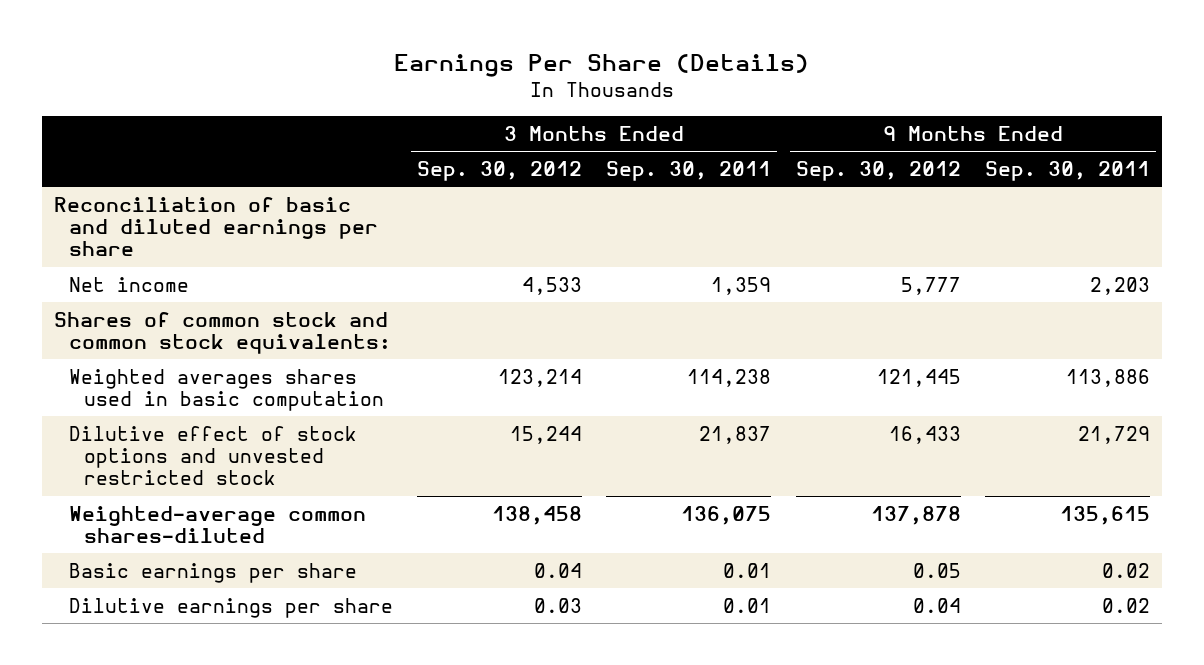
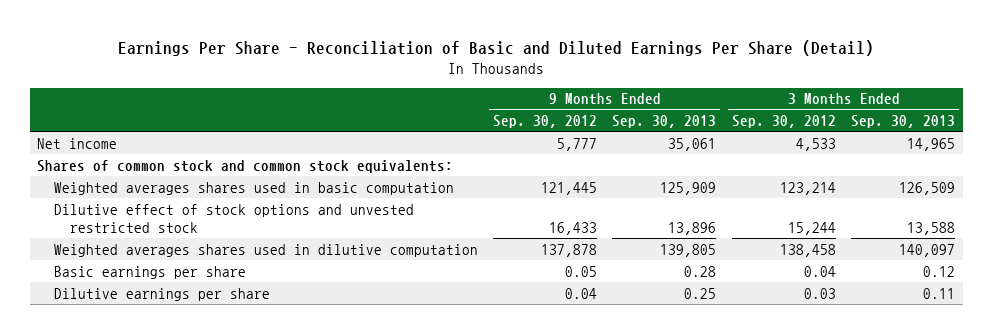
[394,54,810,78] Earnings Per Share (Details) -> [118,39,875,56] Earnings Per Share - Reconciliation of Basic and Diluted Earnings Per Share (Detail)
[606,160,772,181] Sep. 30, 2011 -> none
[985,160,1151,181] Sep. 30, 2011 -> none
none -> [612,115,717,129] Sep. 30, 2013
none -> [851,115,956,129] Sep. 30, 2013
[53,196,378,257] Reconciliation of basic and diluted earnings per share -> none
[68,505,366,544] Weighted-average common shares-diluted -> [53,243,478,257] Weighted averages shares used in dilutive computation

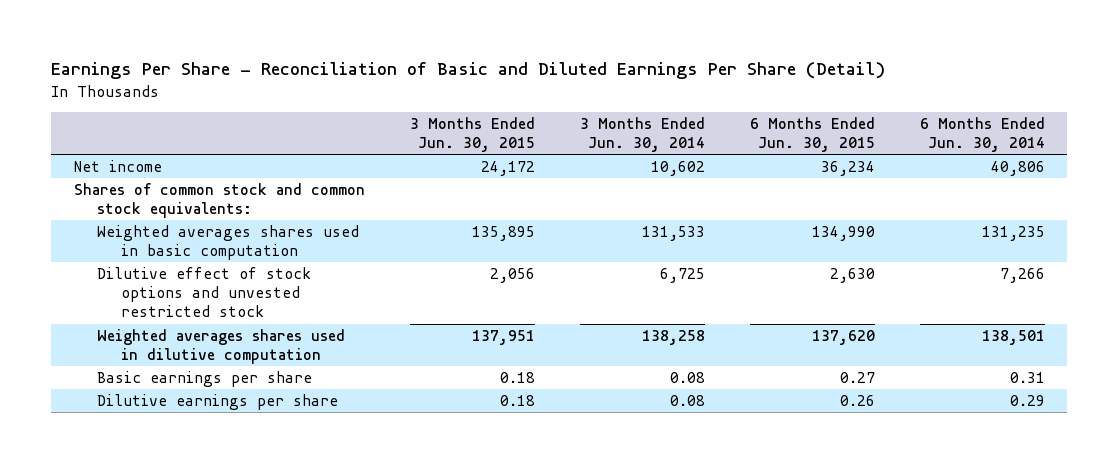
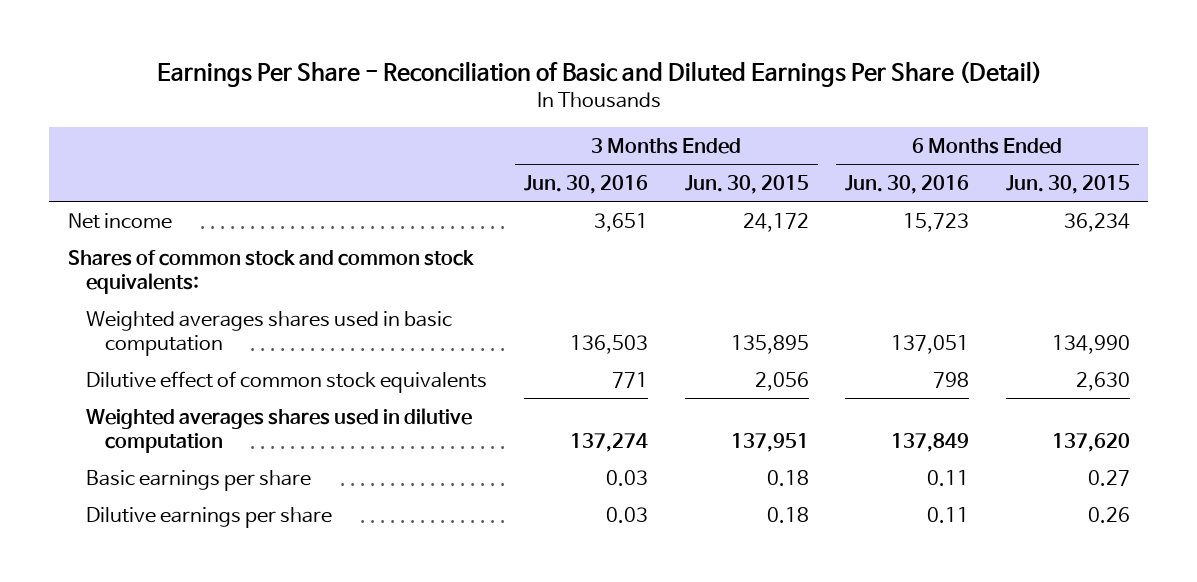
[579,117,705,153] 3 Months Ended Jun. 30, 2014 -> none
[919,117,1045,153] 6 Months Ended Jun. 30, 2014 -> none
none -> [523,175,648,195] Jun. 30, 2016
none -> [845,175,970,195] Jun. 30, 2016
[97,266,312,318] Dilutive effect of stock options and unvested restricted stock -> [86,370,488,393] Dilutive effect of common stock equivalents

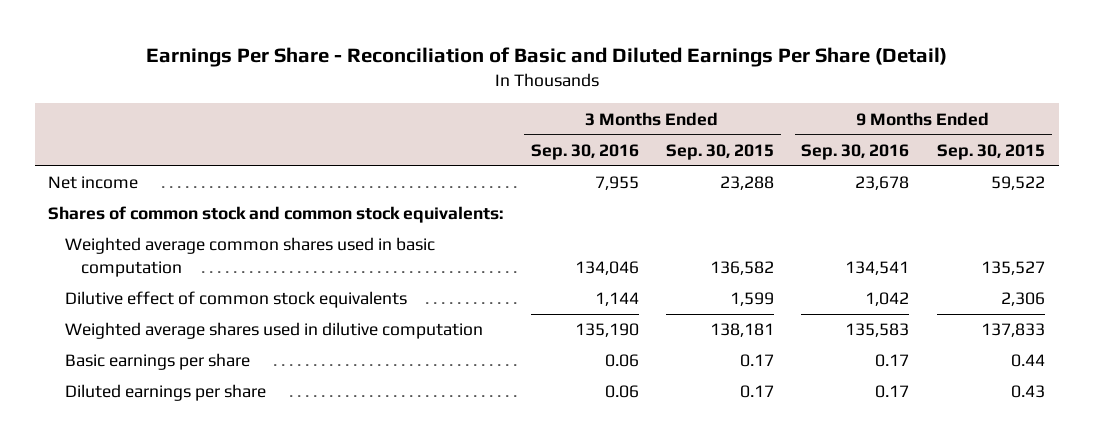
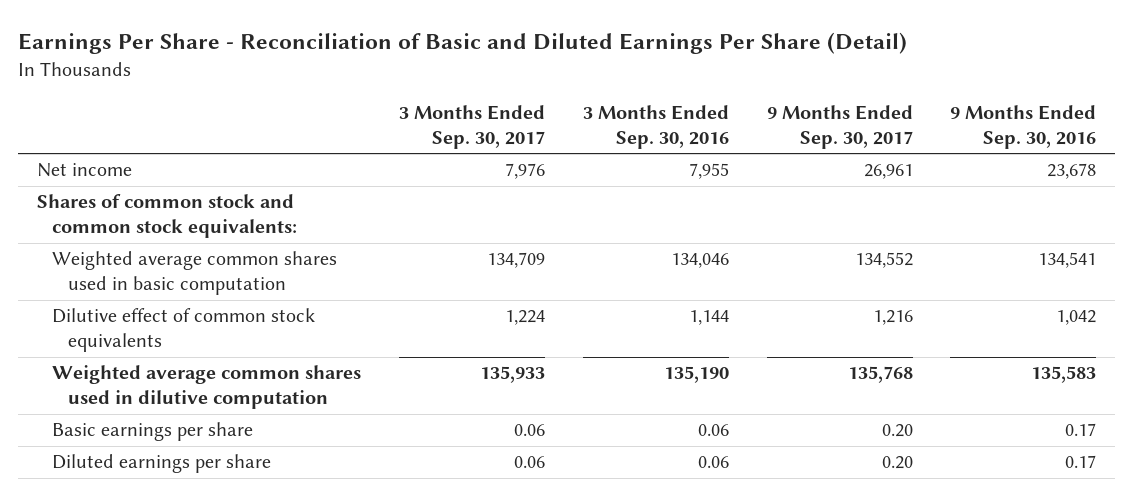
[666,143,775,160] Sep. 30, 2015 -> none
[936,143,1045,160] Sep. 30, 2015 -> none
none -> [399,104,546,149] 3 Months Ended Sep. 30, 2017
none -> [766,104,913,149] 9 Months Ended Sep. 30, 2017
[64,322,483,340] Weighted average shares used in dilutive computation -> [52,365,362,410] Weighted average common shares used in dilutive computation

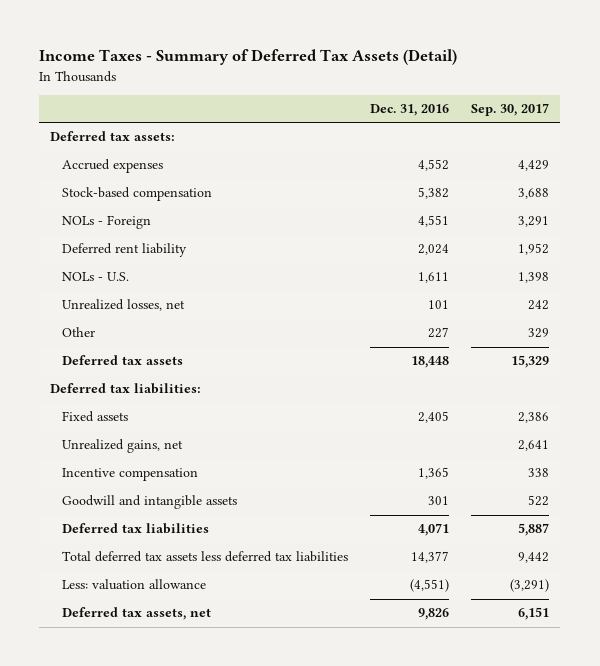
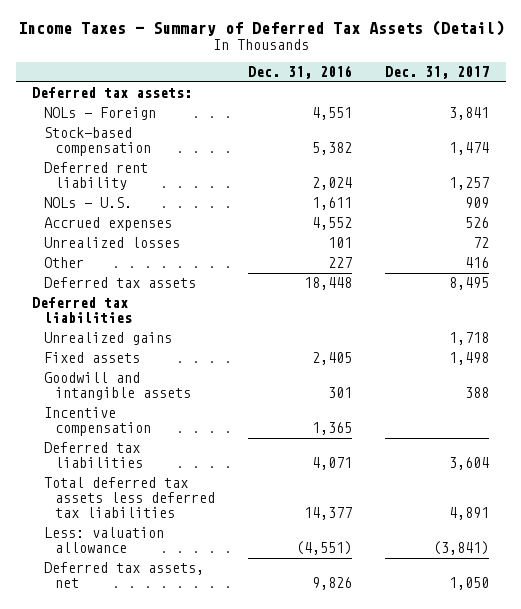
[471,103,550,117] Sep. 30, 2017 -> none
none -> [385,66,490,80] Dec. 31, 2017
[61,187,212,202] Stock-based compensation -> [43,127,152,157] Stock-based compensation
[61,159,163,174] Accrued expenses -> [43,217,172,232] Accrued expenses
[61,299,185,312] Unrealized losses, net -> [43,237,180,249] Unrealized losses
[50,383,202,395] Deferred tax liabilities: -> [32,297,132,324] Deferred tax liabilities
none -> [43,332,172,346] Unrealized gains
[61,439,183,454] Unrealized gains, net -> none
[61,468,198,482] Incentive compensation -> [43,407,152,437] Incentive compensation

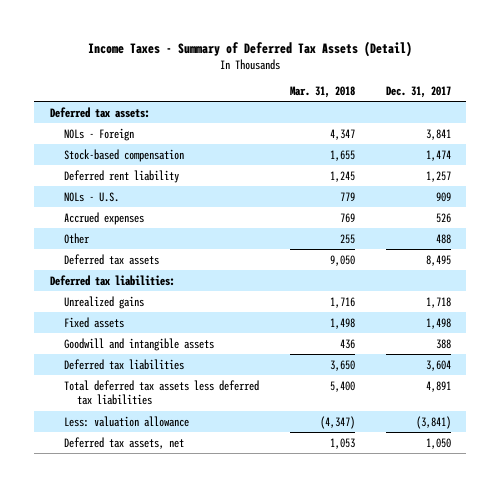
[248,65,353,80] Dec. 31, 2016 -> none
none -> [289,86,355,99] Mar. 31, 2018
[43,237,180,249] Unrealized losses -> none
[465,257,490,269] 416 -> [435,233,451,244] 488
[32,297,132,324] Deferred tax liabilities -> [49,274,175,286] Deferred tax liabilities:
[43,407,152,437] Incentive compensation -> none

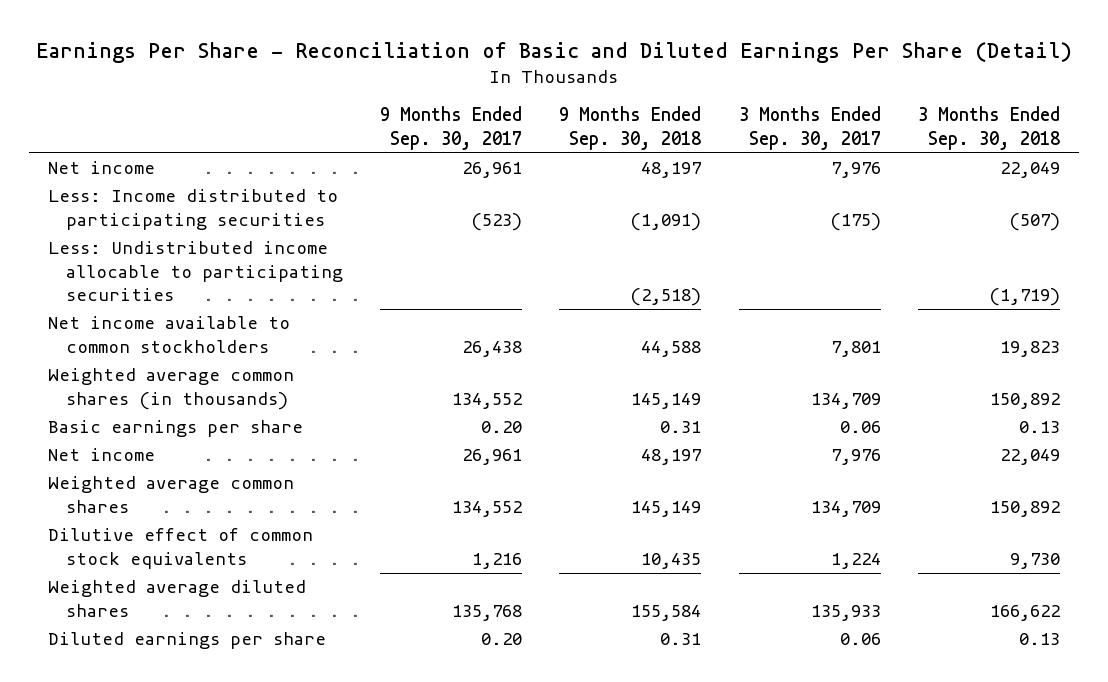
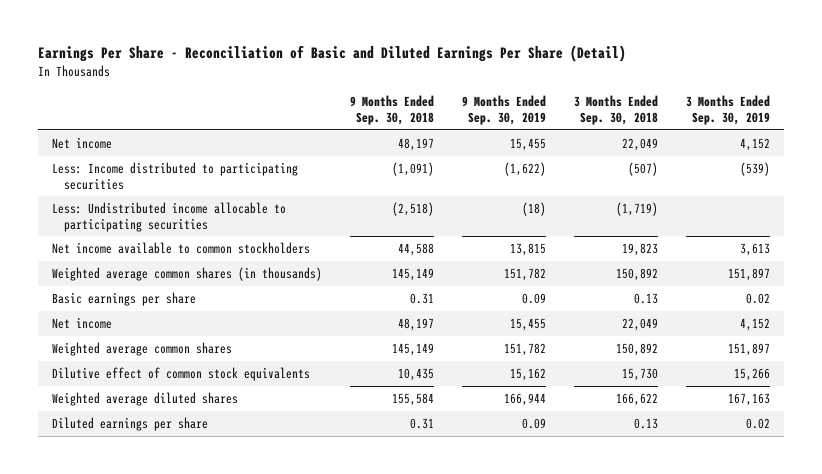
[379,106,522,150] 9 Months Ended Sep. 30, 2017 -> none
[738,106,881,150] 3 Months Ended Sep. 30, 2017 -> none
none -> [461,95,546,125] 9 Months Ended Sep. 30, 2019
none -> [685,95,770,125] 3 Months Ended Sep. 30, 2019
[1010,552,1061,569] 9,730 -> [621,367,658,381] 15,730

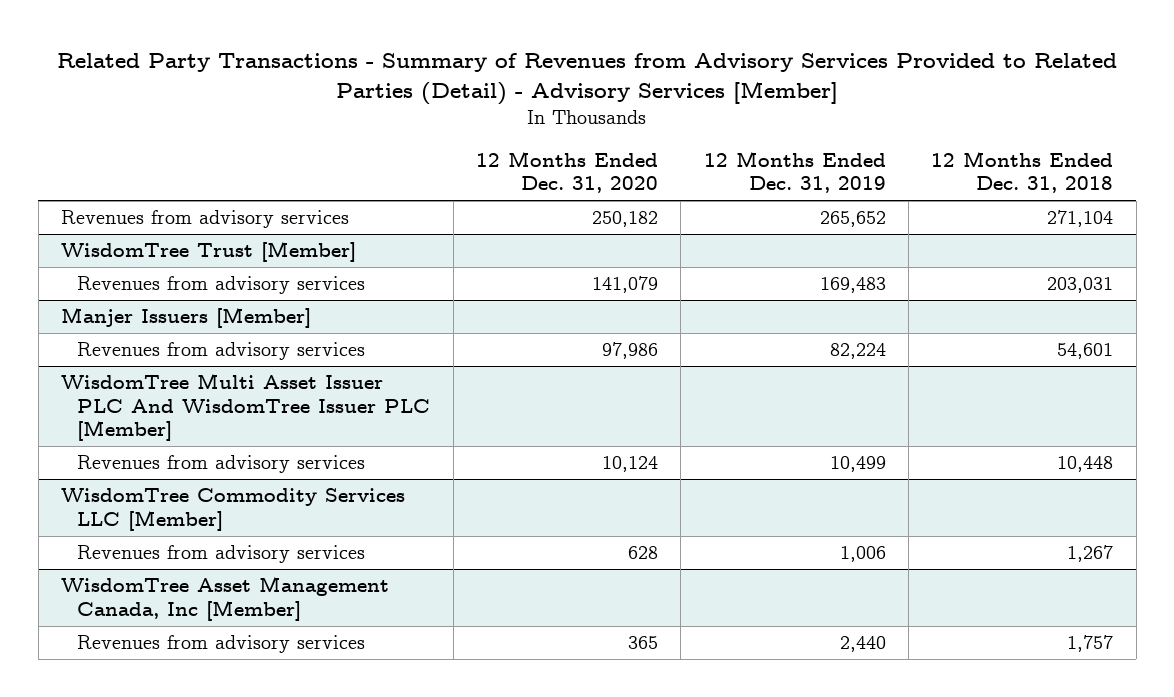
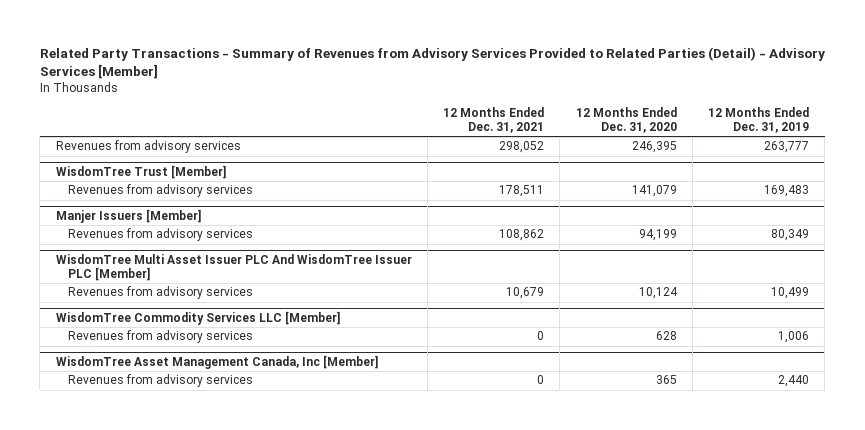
[931,150,1114,194] 12 Months Ended Dec. 31, 2018 -> none
none -> [443,107,545,134] 12 Months Ended Dec. 31, 2021
[591,211,658,228] 250,182 -> [631,141,677,154] 246,395
[819,211,886,228] 265,652 -> [764,141,810,154] 263,777
[601,342,658,360] 97,986 -> [638,229,677,242] 94,199
[829,343,886,360] 82,224 -> [771,229,810,242] 80,349

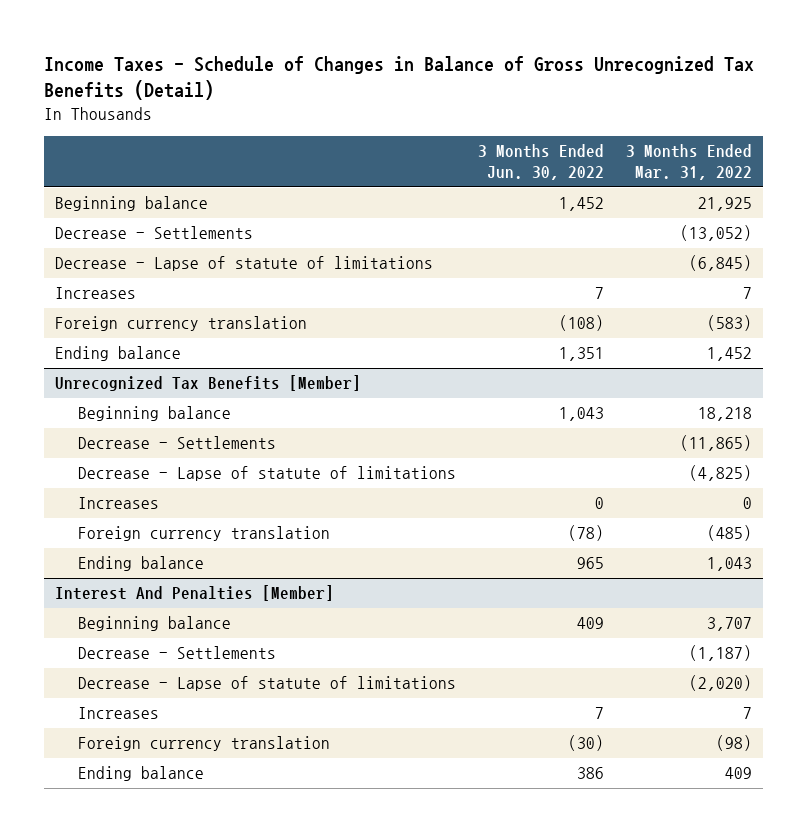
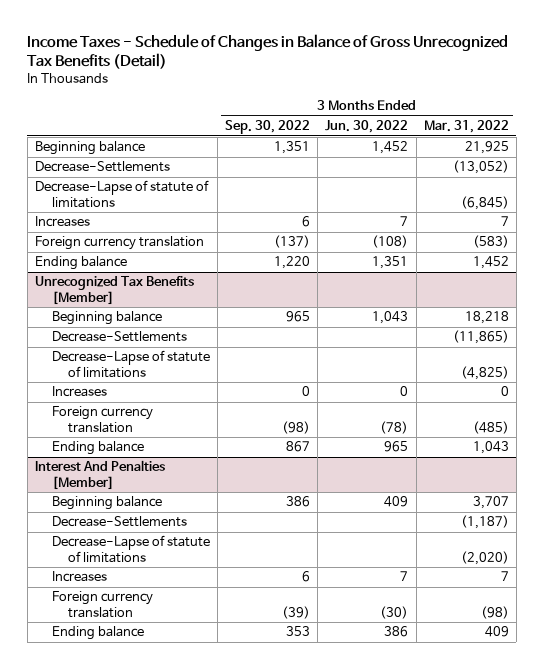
none -> [224,120,310,135] Sep. 30, 2022
[54,226,253,240] Decrease - Settlements -> [34,161,170,173] Decrease-Settlements
[54,256,433,272] Decrease - Lapse of statute of limitations -> [34,180,209,208] Decrease-Lapse of statute of limitations
[78,436,277,450] Decrease - Settlements -> [51,331,187,343] Decrease-Settlements
[78,466,457,482] Decrease - Lapse of statute of limitations -> [51,350,210,378] Decrease-Lapse of statute of limitations
[78,646,277,660] Decrease - Settlements -> [51,516,187,528] Decrease-Settlements
[78,676,457,692] Decrease - Lapse of statute of limitations -> [51,535,210,563] Decrease-Lapse of statute of limitations

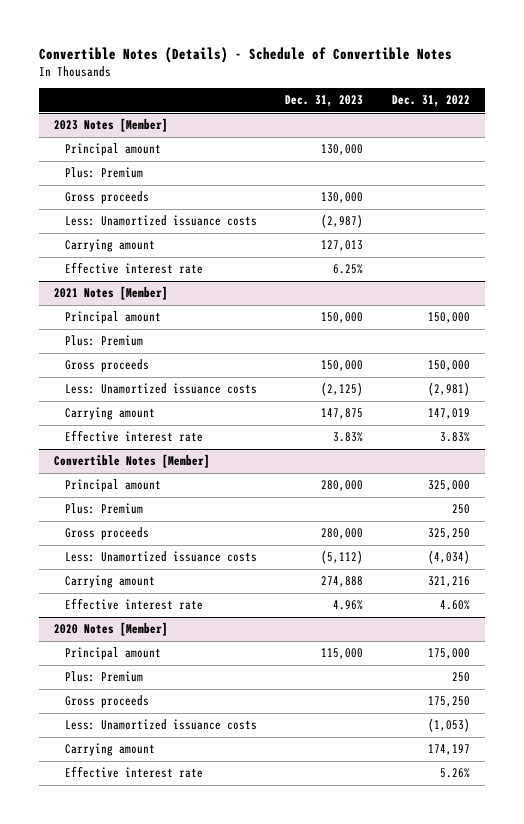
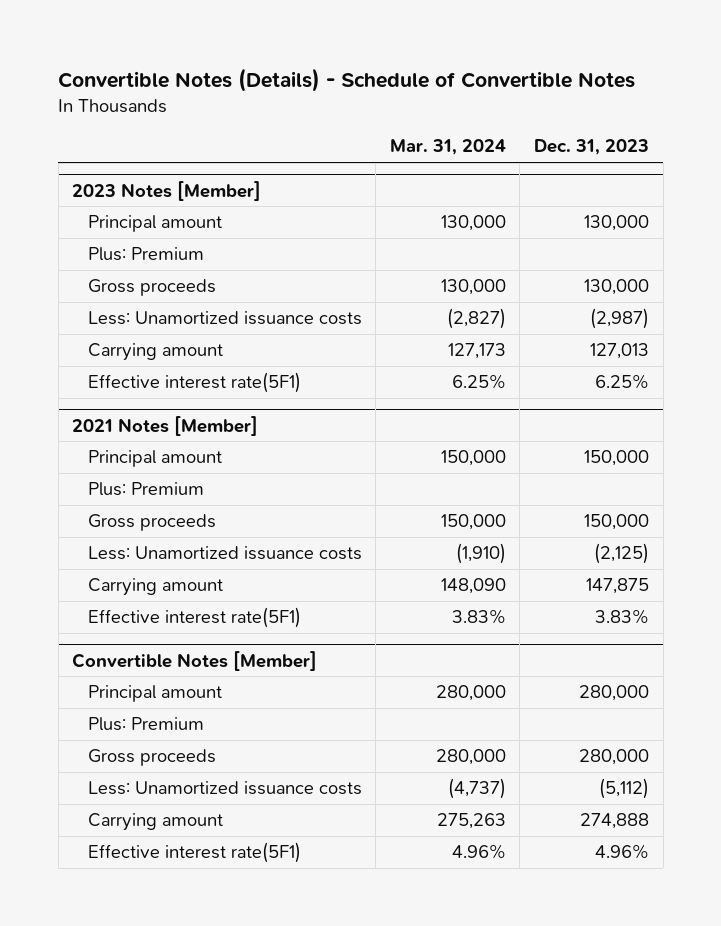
[392,95,471,108] Dec. 31, 2022 -> none
none -> [389,139,506,156] Mar. 31, 2024
[64,262,203,275] Effective interest rate -> [87,372,301,394] Effective interest rate(5F1)
[64,430,203,443] Effective interest rate -> [87,607,301,629] Effective interest rate(5F1)
[53,622,168,637] 2020 Notes [Member] -> none
[64,647,161,661] Principal amount -> none
[64,671,143,683] Plus: Premium -> none
[64,695,149,709] Gross proceeds -> none
[64,719,257,731] Less: Unamortized issuance costs -> none
[64,743,155,757] Carrying amount -> none
[64,766,203,779] Effective interest rate -> none
[64,598,203,611] Effective interest rate -> [87,842,301,864] Effective interest rate(5F1)

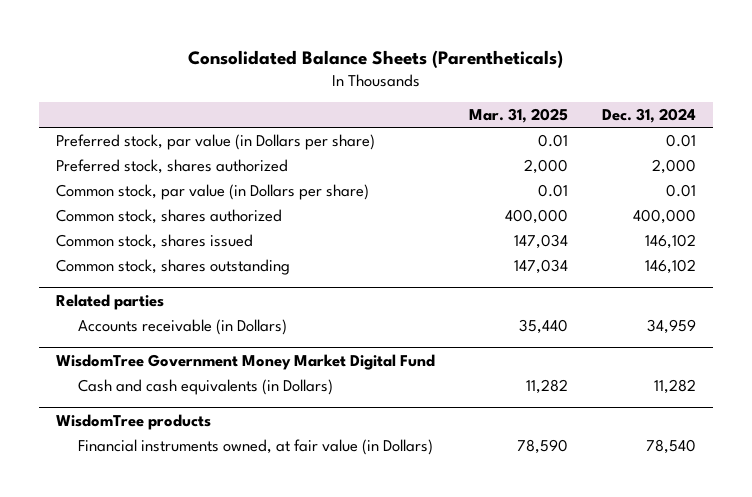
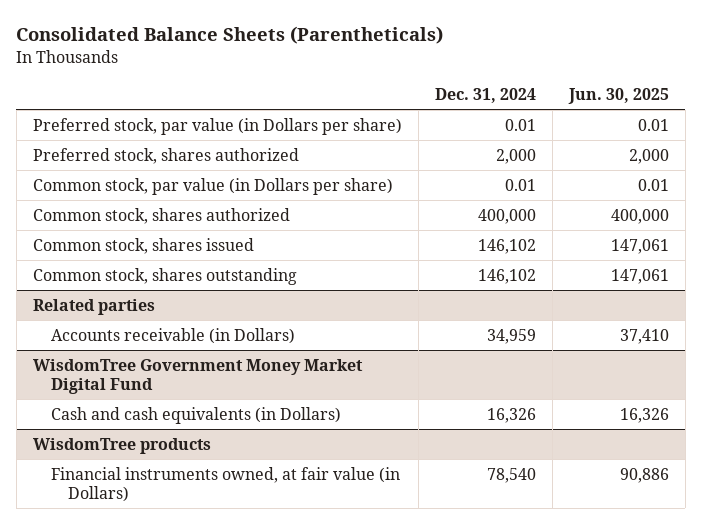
[468,108,568,124] Mar. 31, 2025 -> none
none -> [567,87,669,104] Jun. 30, 2025
[654,378,697,394] 11,282 -> [486,407,536,423] 16,326

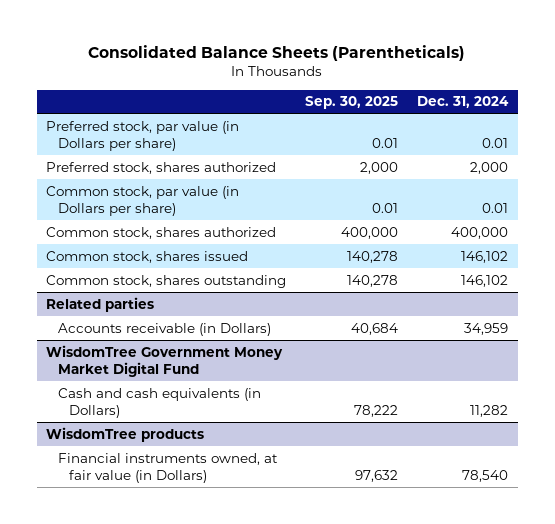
[567,87,669,104] Jun. 30, 2025 -> none
none -> [305,96,399,110] Sep. 30, 2025
[486,407,536,423] 16,326 -> [470,404,509,417] 11,282

